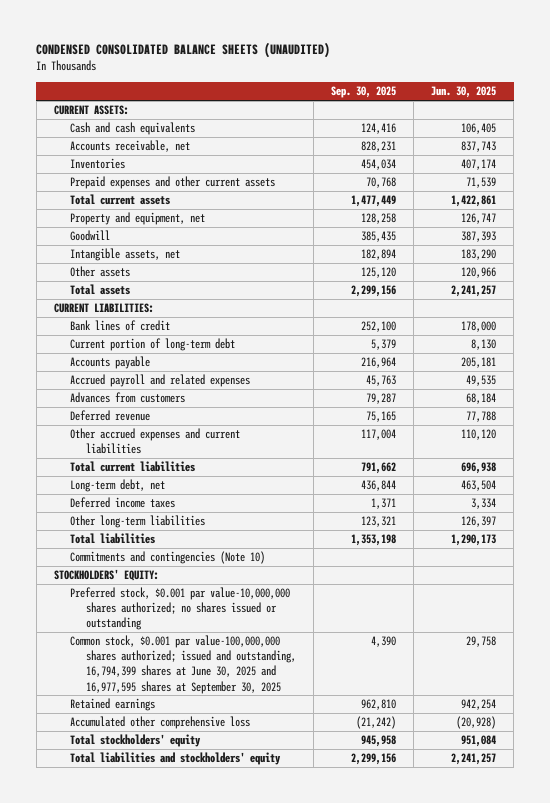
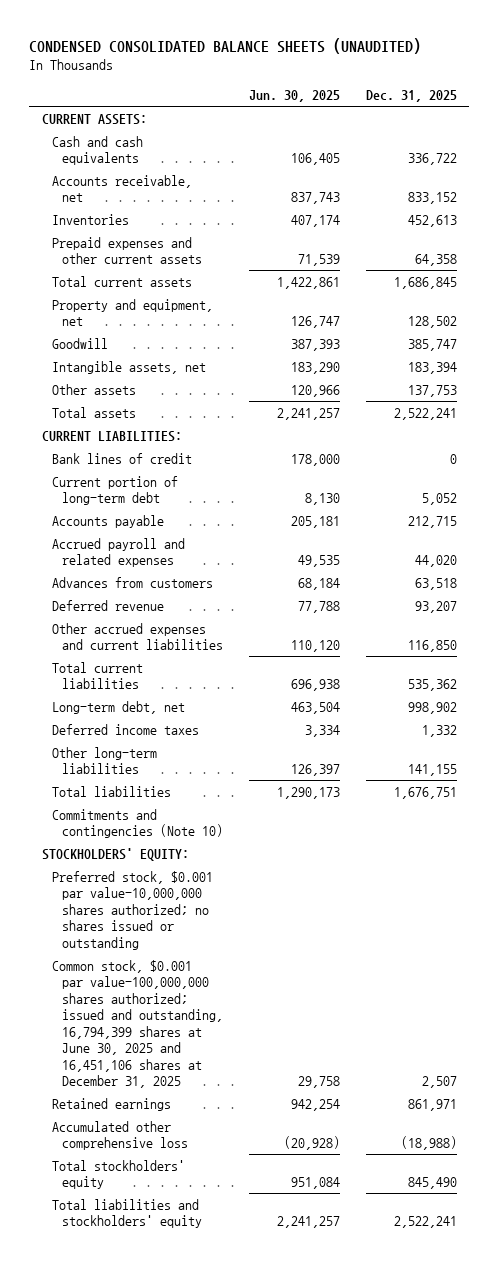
[331,86,397,99] Sep. 30, 2025 -> none
none -> [365,90,457,103] Dec. 31, 2025
[69,635,296,694] Common stock, $0.001 par value-100,000,000 shares authorized; issued and outstanding, 16,794,399 shares at June 30, 2025 and 16,977,595 shares at September 30, 2025 -> [52,959,224,1089] Common stock, $0.001 par value-100,000,000 shares authorized; issued and outstanding, 16,794,399 shares at June 30, 2025 and 16,451,106 shares at December 31, 2025

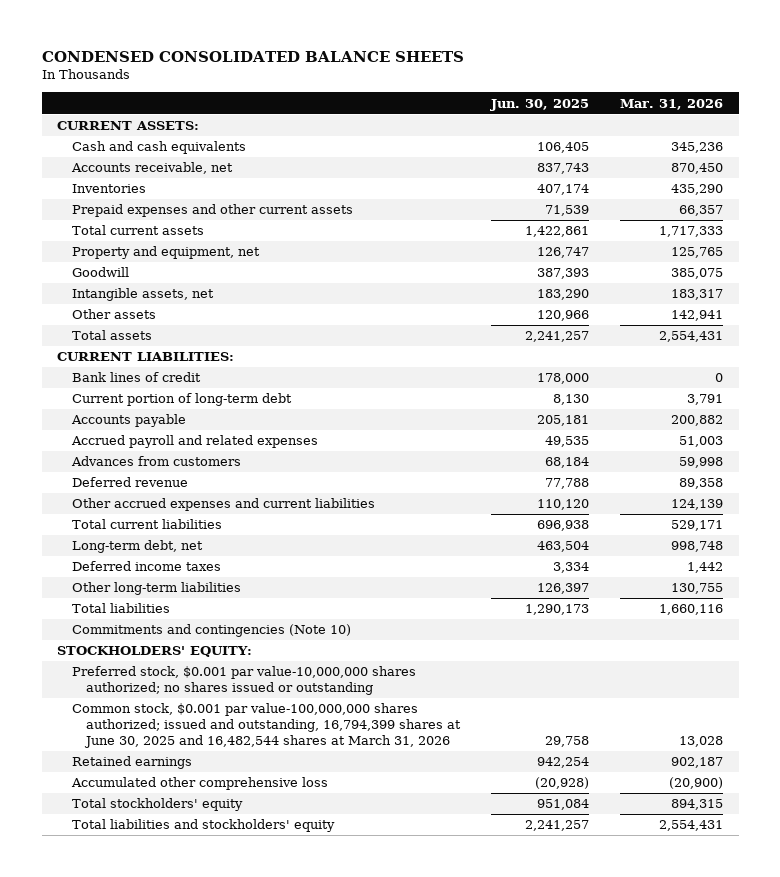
[28,37,421,54] CONDENSED CONSOLIDATED BALANCE SHEETS (UNAUDITED) -> [41,50,464,62] CONDENSED CONSOLIDATED BALANCE SHEETS
[365,90,457,103] Dec. 31, 2025 -> none
none -> [620,98,724,110] Mar. 31, 2026
[52,959,224,1089] Common stock, $0.001 par value-100,000,000 shares authorized; issued and outstanding, 16,794,399 shares at June 30, 2025 and 16,451,106 shares at December 31, 2025 -> [71,703,462,749] Common stock, $0.001 par value-100,000,000 shares authorized; issued and outstanding, 16,794,399 shares at June 30, 2025 and 16,482,544 shares at March 31, 2026

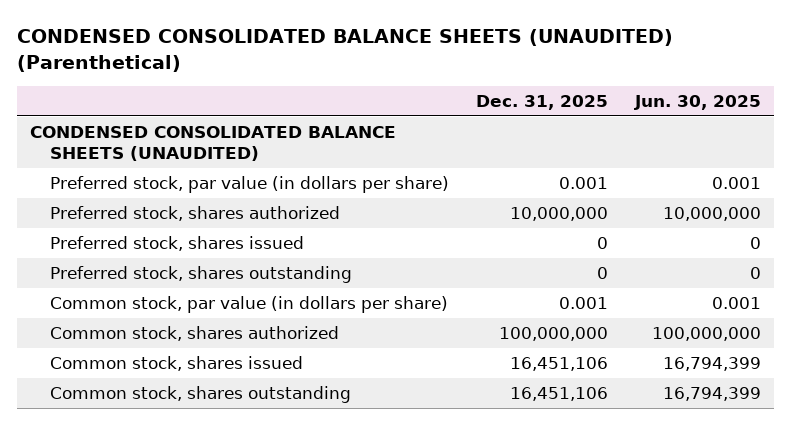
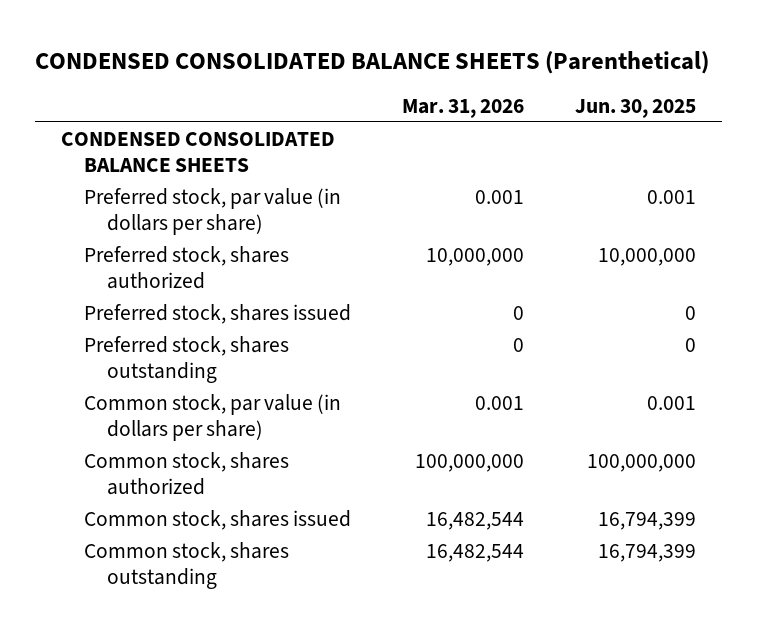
[16,28,673,72] CONDENSED CONSOLIDATED BALANCE SHEETS (UNAUDITED) (Parenthetical) -> [35,50,710,74] CONDENSED CONSOLIDATED BALANCE SHEETS (Parenthetical)
[475,94,608,110] Dec. 31, 2025 -> none
none -> [402,99,525,119] Mar. 31, 2026
[30,126,397,161] CONDENSED CONSOLIDATED BALANCE SHEETS (UNAUDITED) -> [60,132,335,173] CONDENSED CONSOLIDATED BALANCE SHEETS

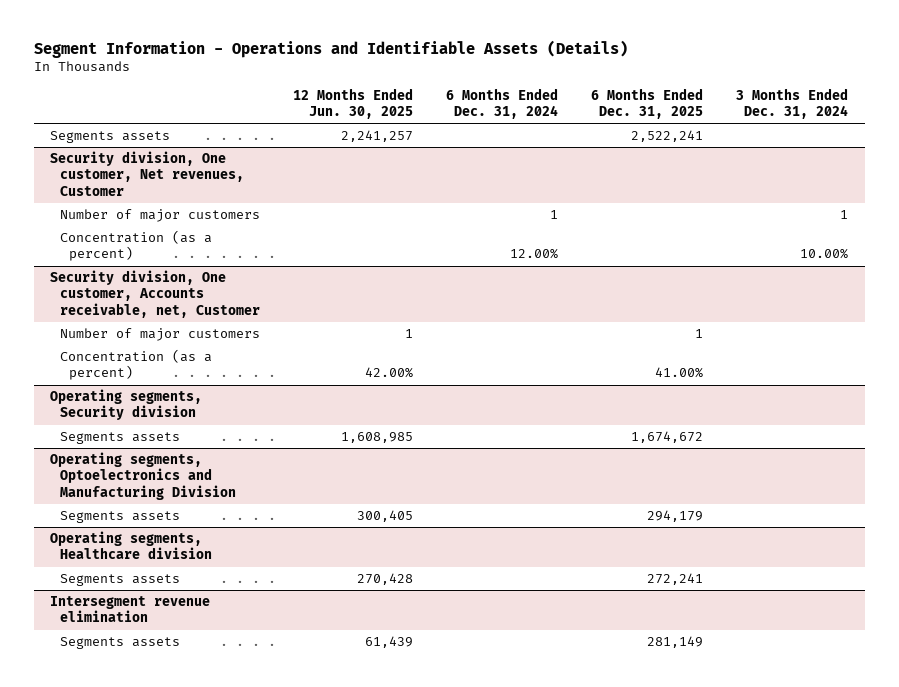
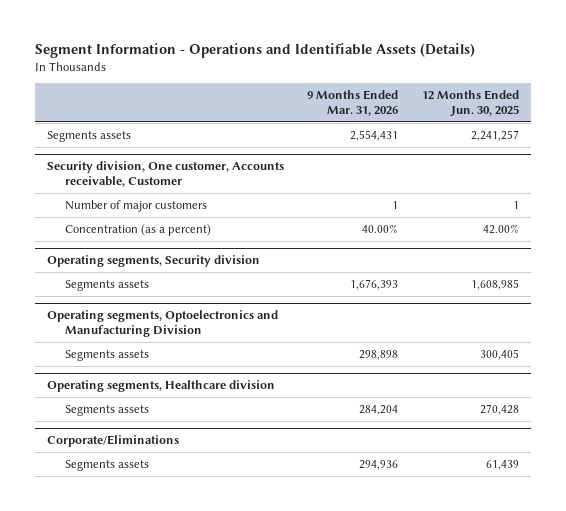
[446,88,559,120] 6 Months Ended Dec. 31, 2024 -> none
[591,88,704,120] 6 Months Ended Dec. 31, 2025 -> none
[736,88,849,120] 3 Months Ended Dec. 31, 2024 -> none
none -> [307,90,399,116] 9 Months Ended Mar. 31, 2026
[50,151,244,196] Security division, One customer, Net revenues, Customer -> none
[59,209,260,223] Number of major customers -> none
[59,230,212,262] Concentration (as a percent) -> none
[50,270,260,318] Security division, One customer, Accounts receivable, net, Customer -> [46,161,284,187] Security division, One customer, Accounts receivable, Customer
[50,596,211,623] Intersegment revenue elimination -> [46,435,179,448] Corporate/Eliminations

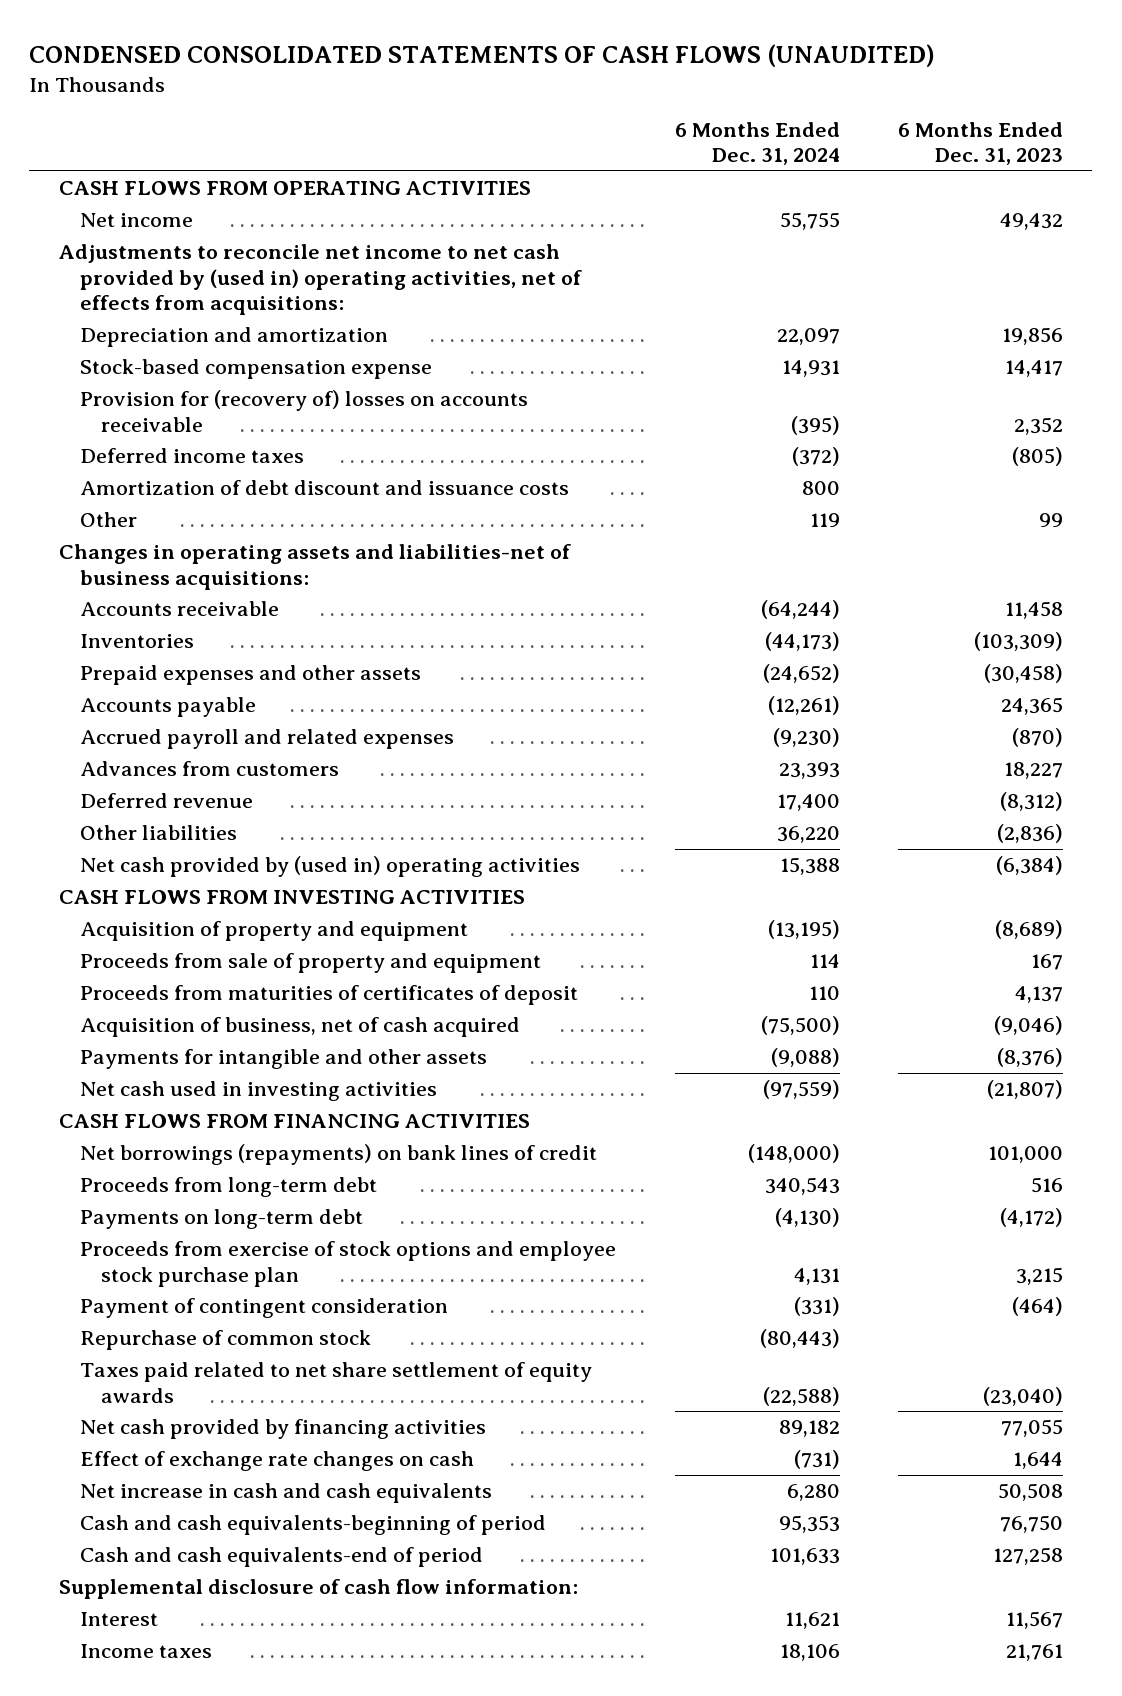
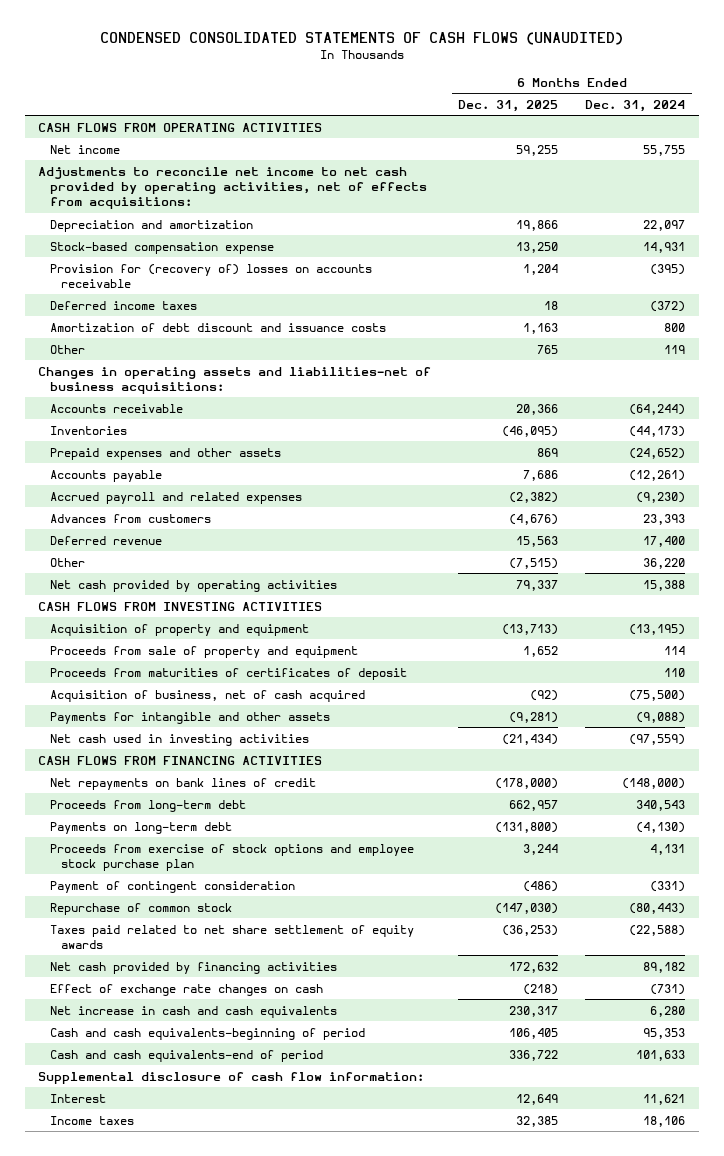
[898,121,1064,166] 6 Months Ended Dec. 31, 2023 -> none
none -> [458,99,559,112] Dec. 31, 2025
[58,244,582,316] Adjustments to reconcile net income to net cash provided by (used in) operating activities, net of effects from acquisitions: -> [38,166,427,210] Adjustments to reconcile net income to net cash provided by operating activities, net of effects from acquisitions:
[79,825,237,841] Other liabilities -> [49,557,85,567] Other
[79,856,580,878] Net cash provided by (used in) operating activities -> [49,579,337,592] Net cash provided by operating activities
[79,1144,597,1166] Net borrowings (repayments) on bank lines of credit -> [49,777,316,790] Net repayments on bank lines of credit

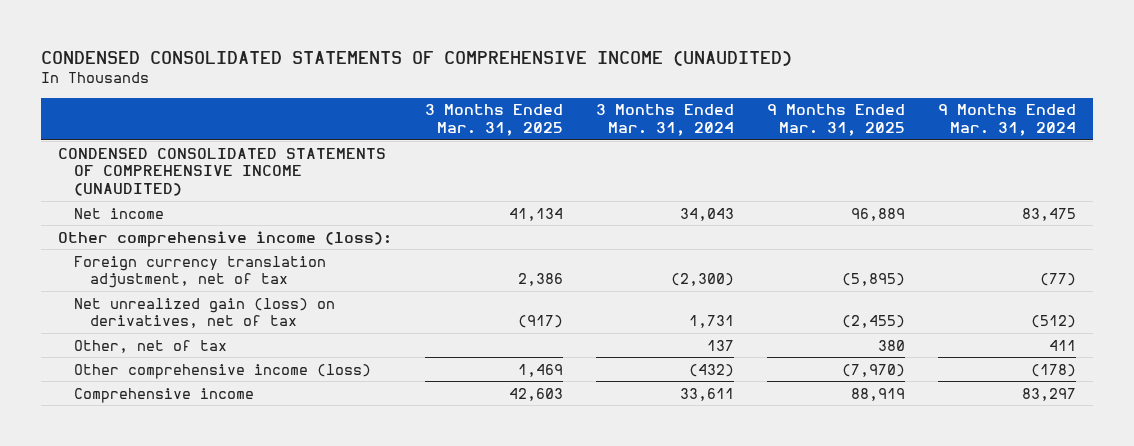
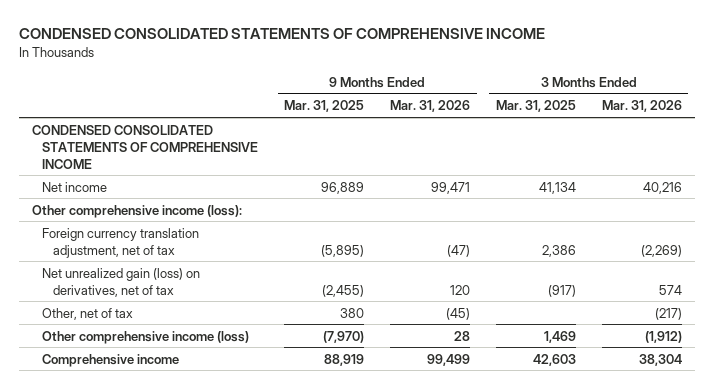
[41,50,793,66] CONDENSED CONSOLIDATED STATEMENTS OF COMPREHENSIVE INCOME (UNAUDITED) -> [18,28,545,40] CONDENSED CONSOLIDATED STATEMENTS OF COMPREHENSIVE INCOME
[595,104,734,136] 3 Months Ended Mar. 31, 2024 -> none
[938,104,1077,136] 9 Months Ended Mar. 31, 2024 -> none
none -> [390,100,471,113] Mar. 31, 2026
none -> [601,100,682,113] Mar. 31, 2026
[57,147,386,196] CONDENSED CONSOLIDATED STATEMENTS OF COMPREHENSIVE INCOME (UNAUDITED) -> [31,124,259,169] CONDENSED CONSOLIDATED STATEMENTS OF COMPREHENSIVE INCOME

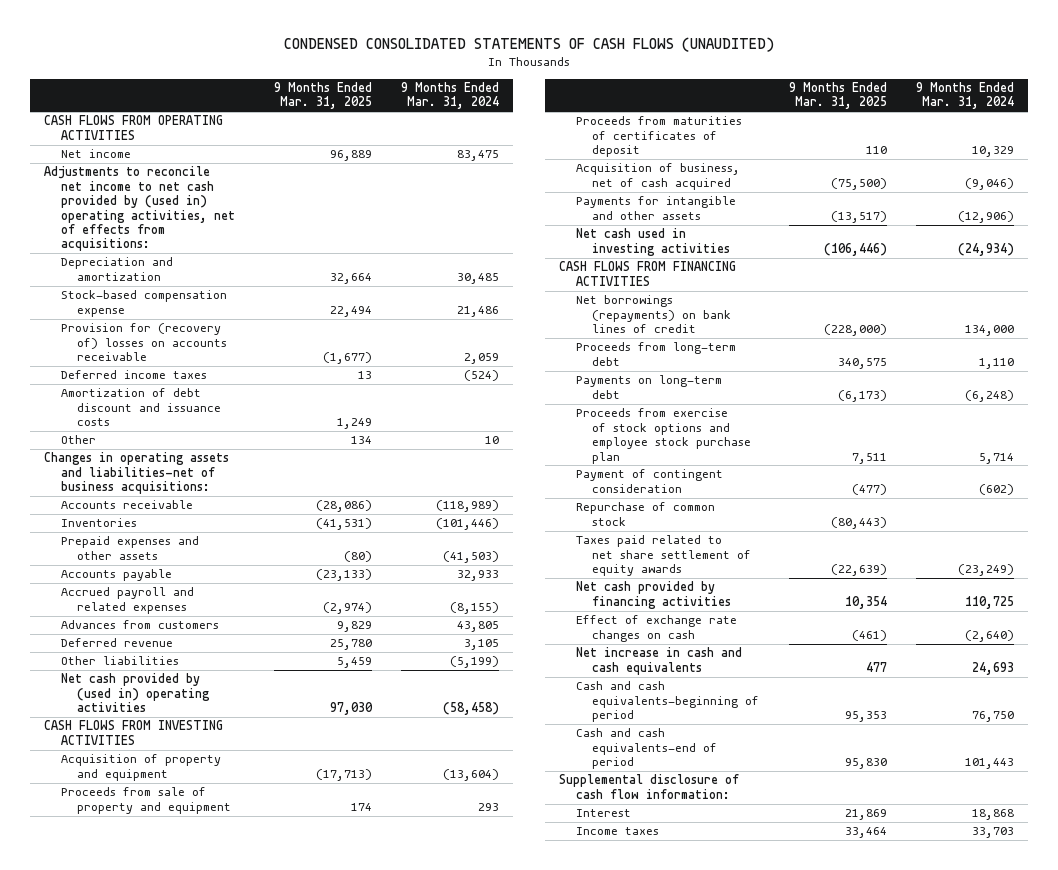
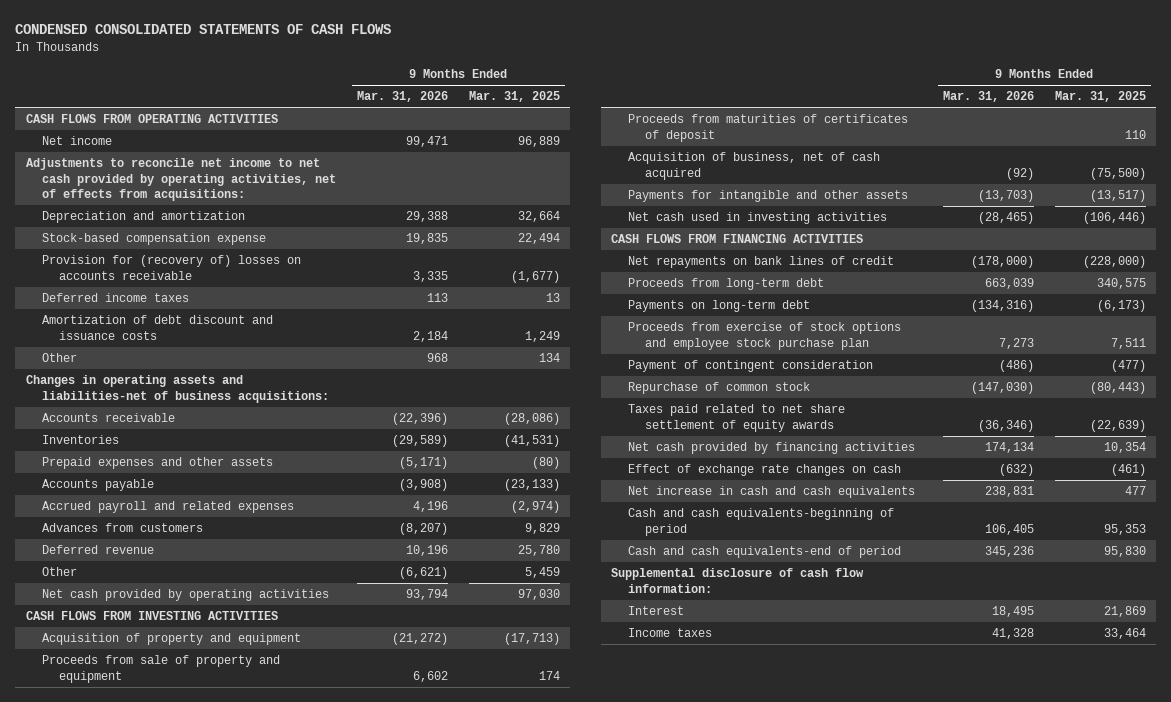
[284,37,775,53] CONDENSED CONSOLIDATED STATEMENTS OF CASH FLOWS (UNAUDITED) -> [15,24,392,35] CONDENSED CONSOLIDATED STATEMENTS OF CASH FLOWS
[400,82,499,110] 9 Months Ended Mar. 31, 2024 -> none
none -> [357,91,449,103] Mar. 31, 2026
[44,166,235,252] Adjustments to reconcile net income to net cash provided by (used in) operating activities, net of effects from acquisitions: -> [25,158,337,202] Adjustments to reconcile net income to net cash provided by operating activities, net of effects from acquisitions:
[60,656,179,666] Other liabilities -> [42,567,78,577] Other
[60,673,211,713] Net cash provided by (used in) operating activities -> [42,589,330,602] Net cash provided by operating activities
[575,295,732,334] Net borrowings (repayments) on bank lines of credit -> [628,256,895,269] Net repayments on bank lines of credit

